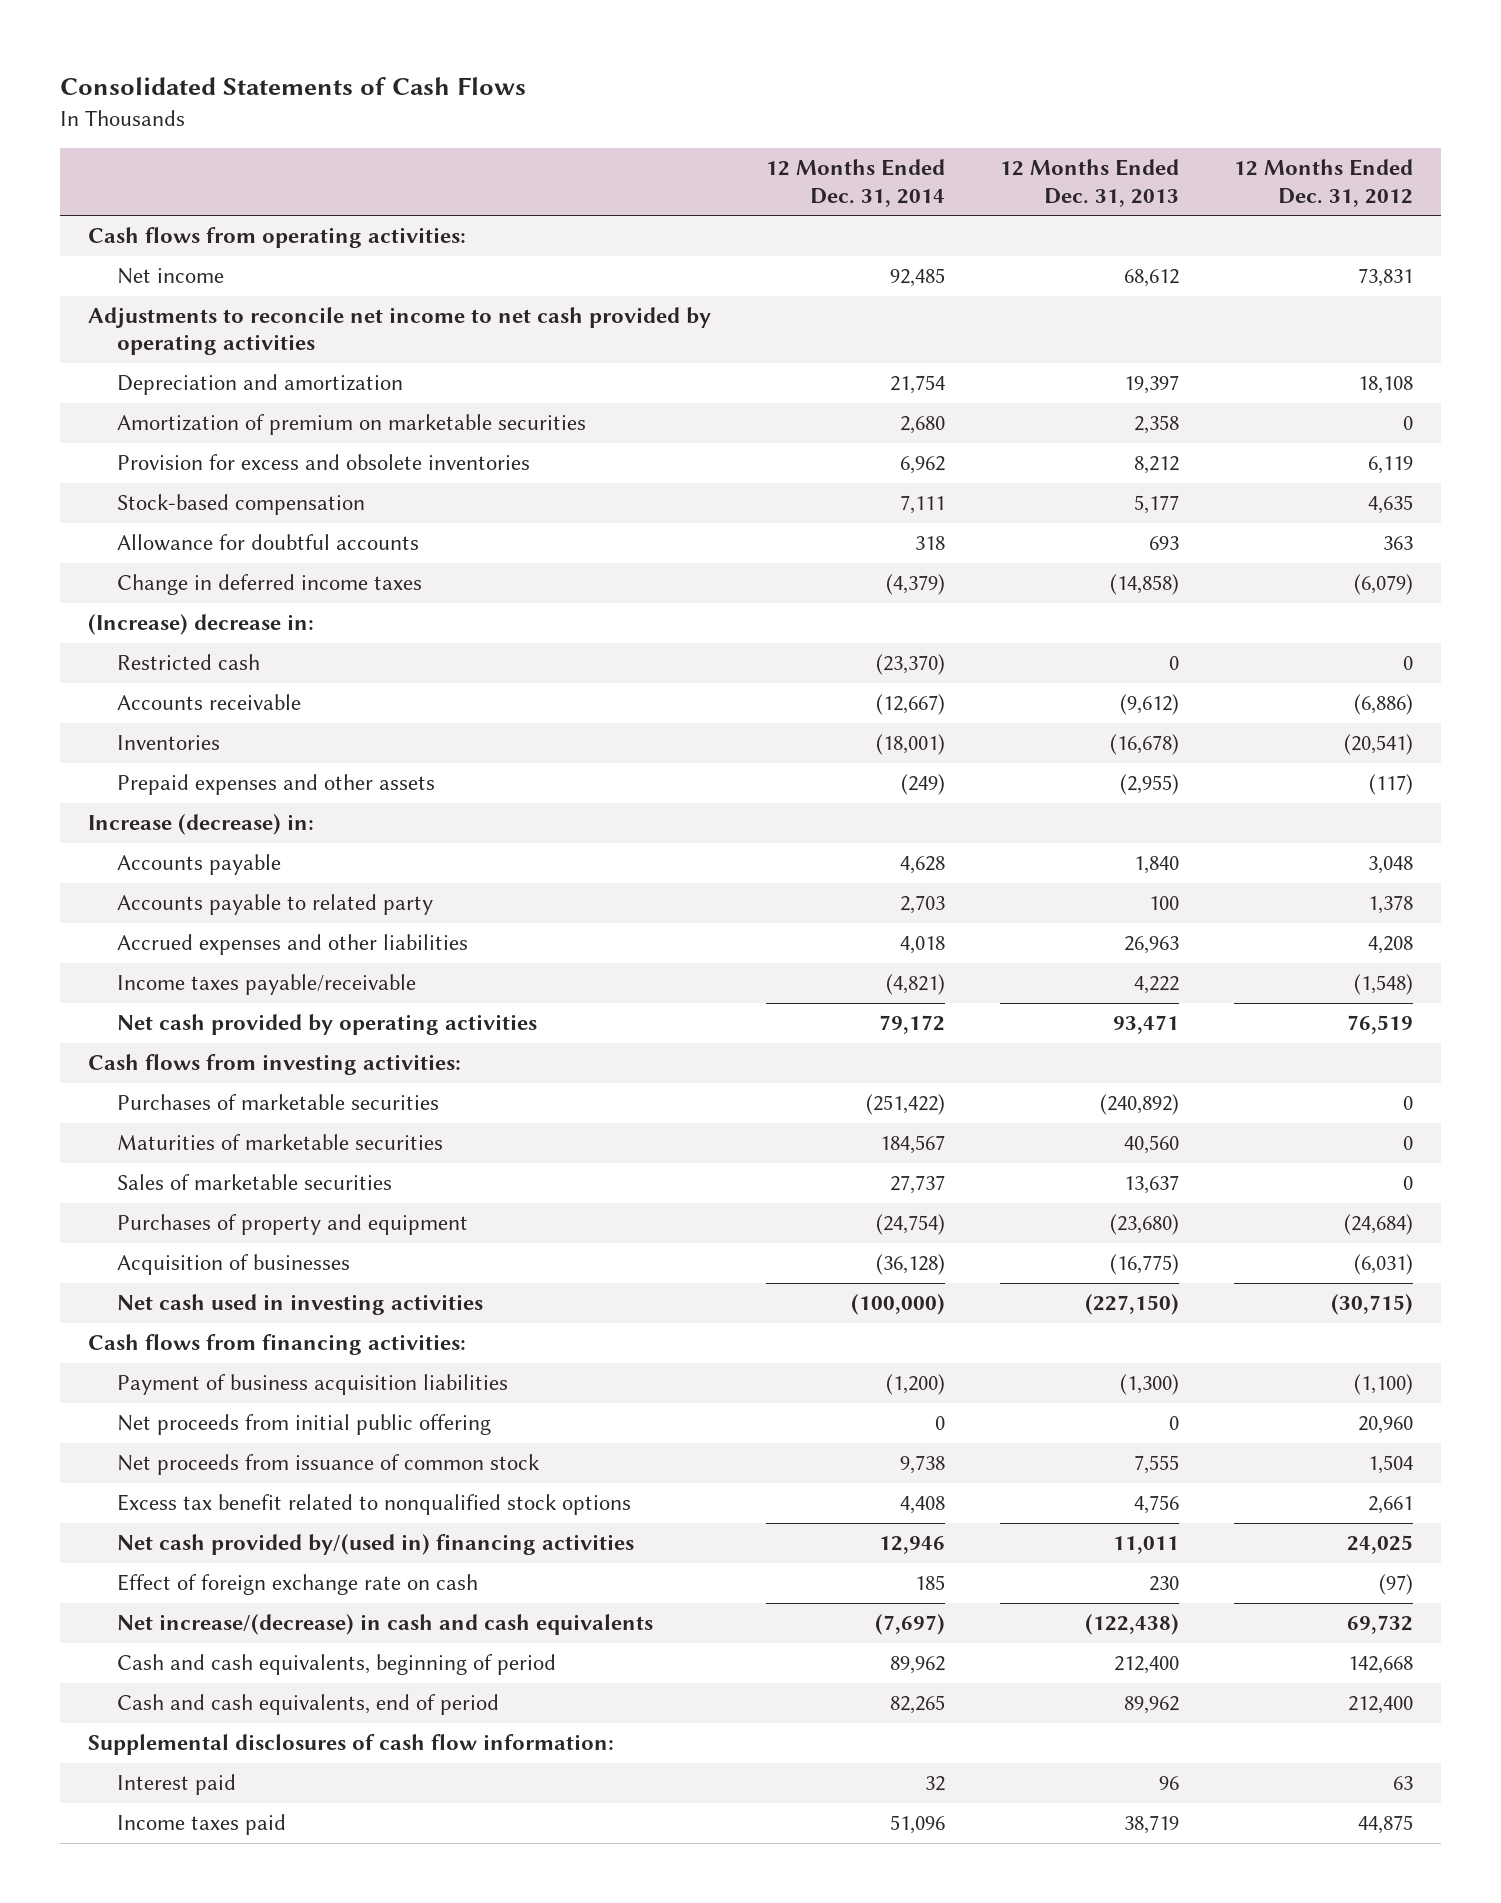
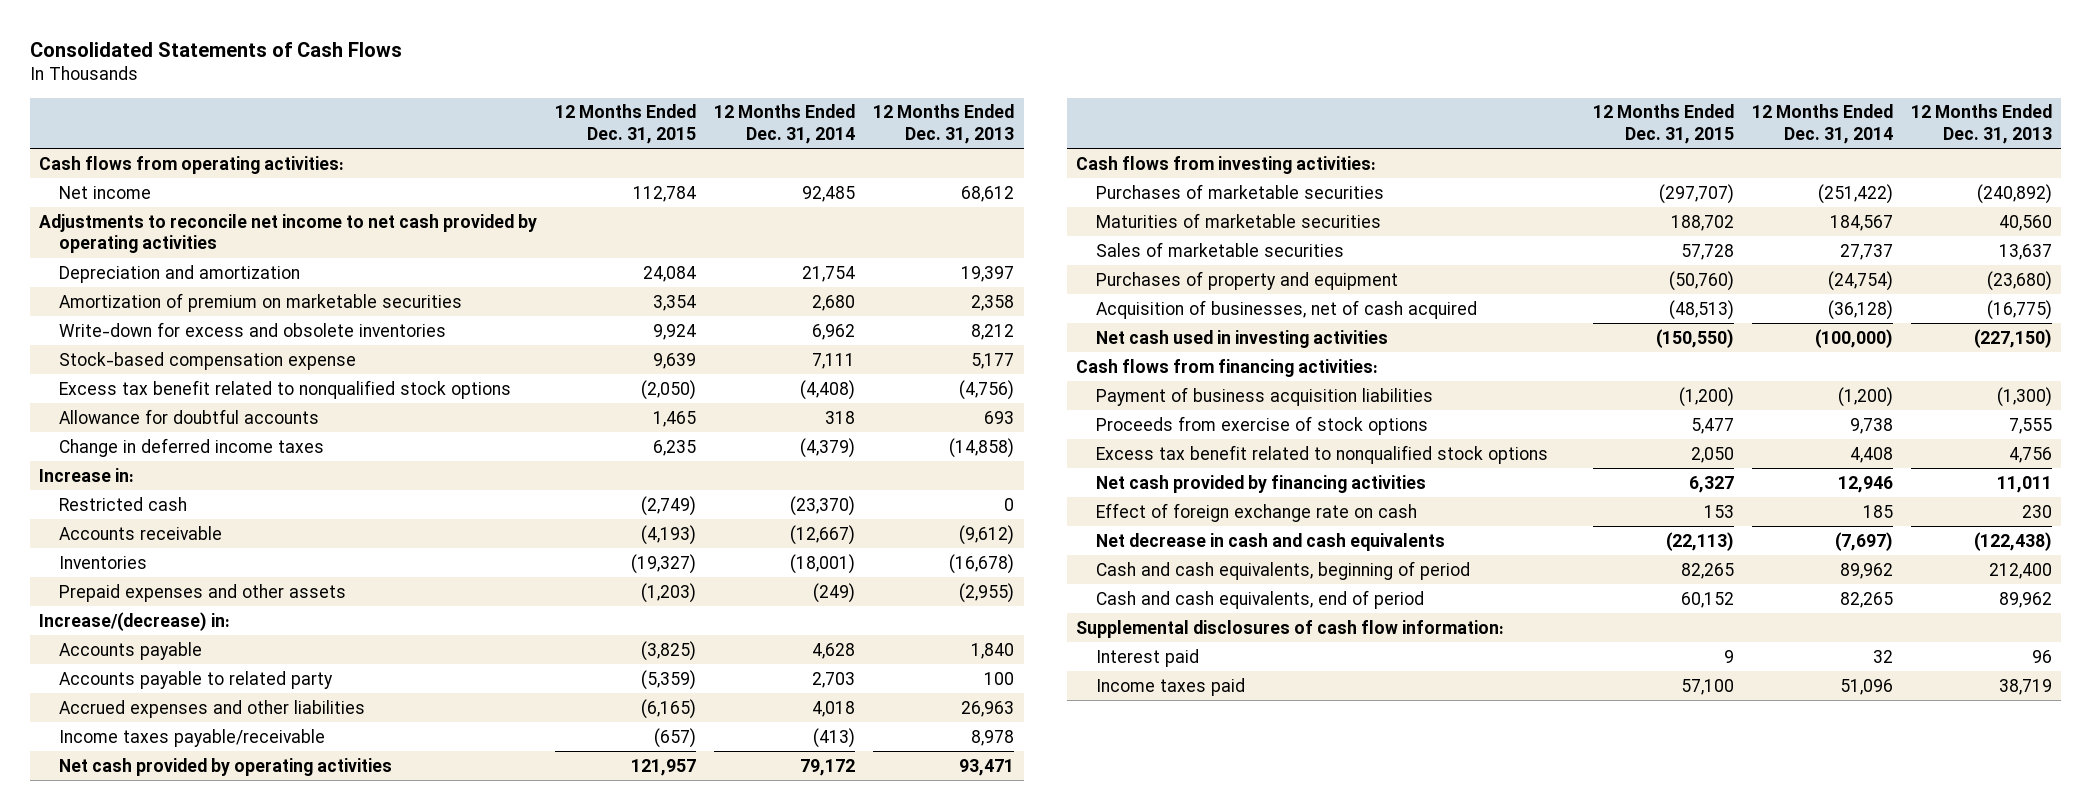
[1234,159,1414,207] 12 Months Ended Dec. 31, 2012 -> none
none -> [554,104,696,144] 12 Months Ended Dec. 31, 2015
[116,454,530,471] Provision for excess and obsolete inventories -> [58,321,446,337] Write-down for excess and obsolete inventories
[116,494,365,516] Stock-based compensation -> [58,351,356,370] Stock-based compensation expense
none -> [58,379,511,399] Excess tax benefit related to nonqualified stock options
[87,614,314,636] (Increase) decrease in: -> [38,467,134,482] Increase in:
[87,814,314,836] Increase (decrease) in: -> [38,611,230,631] Increase/(decrease) in:
[885,974,945,996] (4,821) -> [813,727,856,748] (413)
[1134,976,1180,995] 4,222 -> [971,729,1015,746] 8,978
[116,1254,350,1276] Acquisition of businesses -> [1096,299,1478,319] Acquisition of businesses, net of cash acquired
[116,1414,491,1436] Net proceeds from initial public offering -> none
[116,1454,540,1476] Net proceeds from issuance of common stock -> [1096,415,1429,435] Proceeds from exercise of stock options
[116,1534,634,1556] Net cash provided by/(used in) financing activities -> [1096,474,1427,493] Net cash provided by financing activities
[116,1614,653,1636] Net increase/(decrease) in cash and cash equivalents -> [1096,532,1446,551] Net decrease in cash and cash equivalents

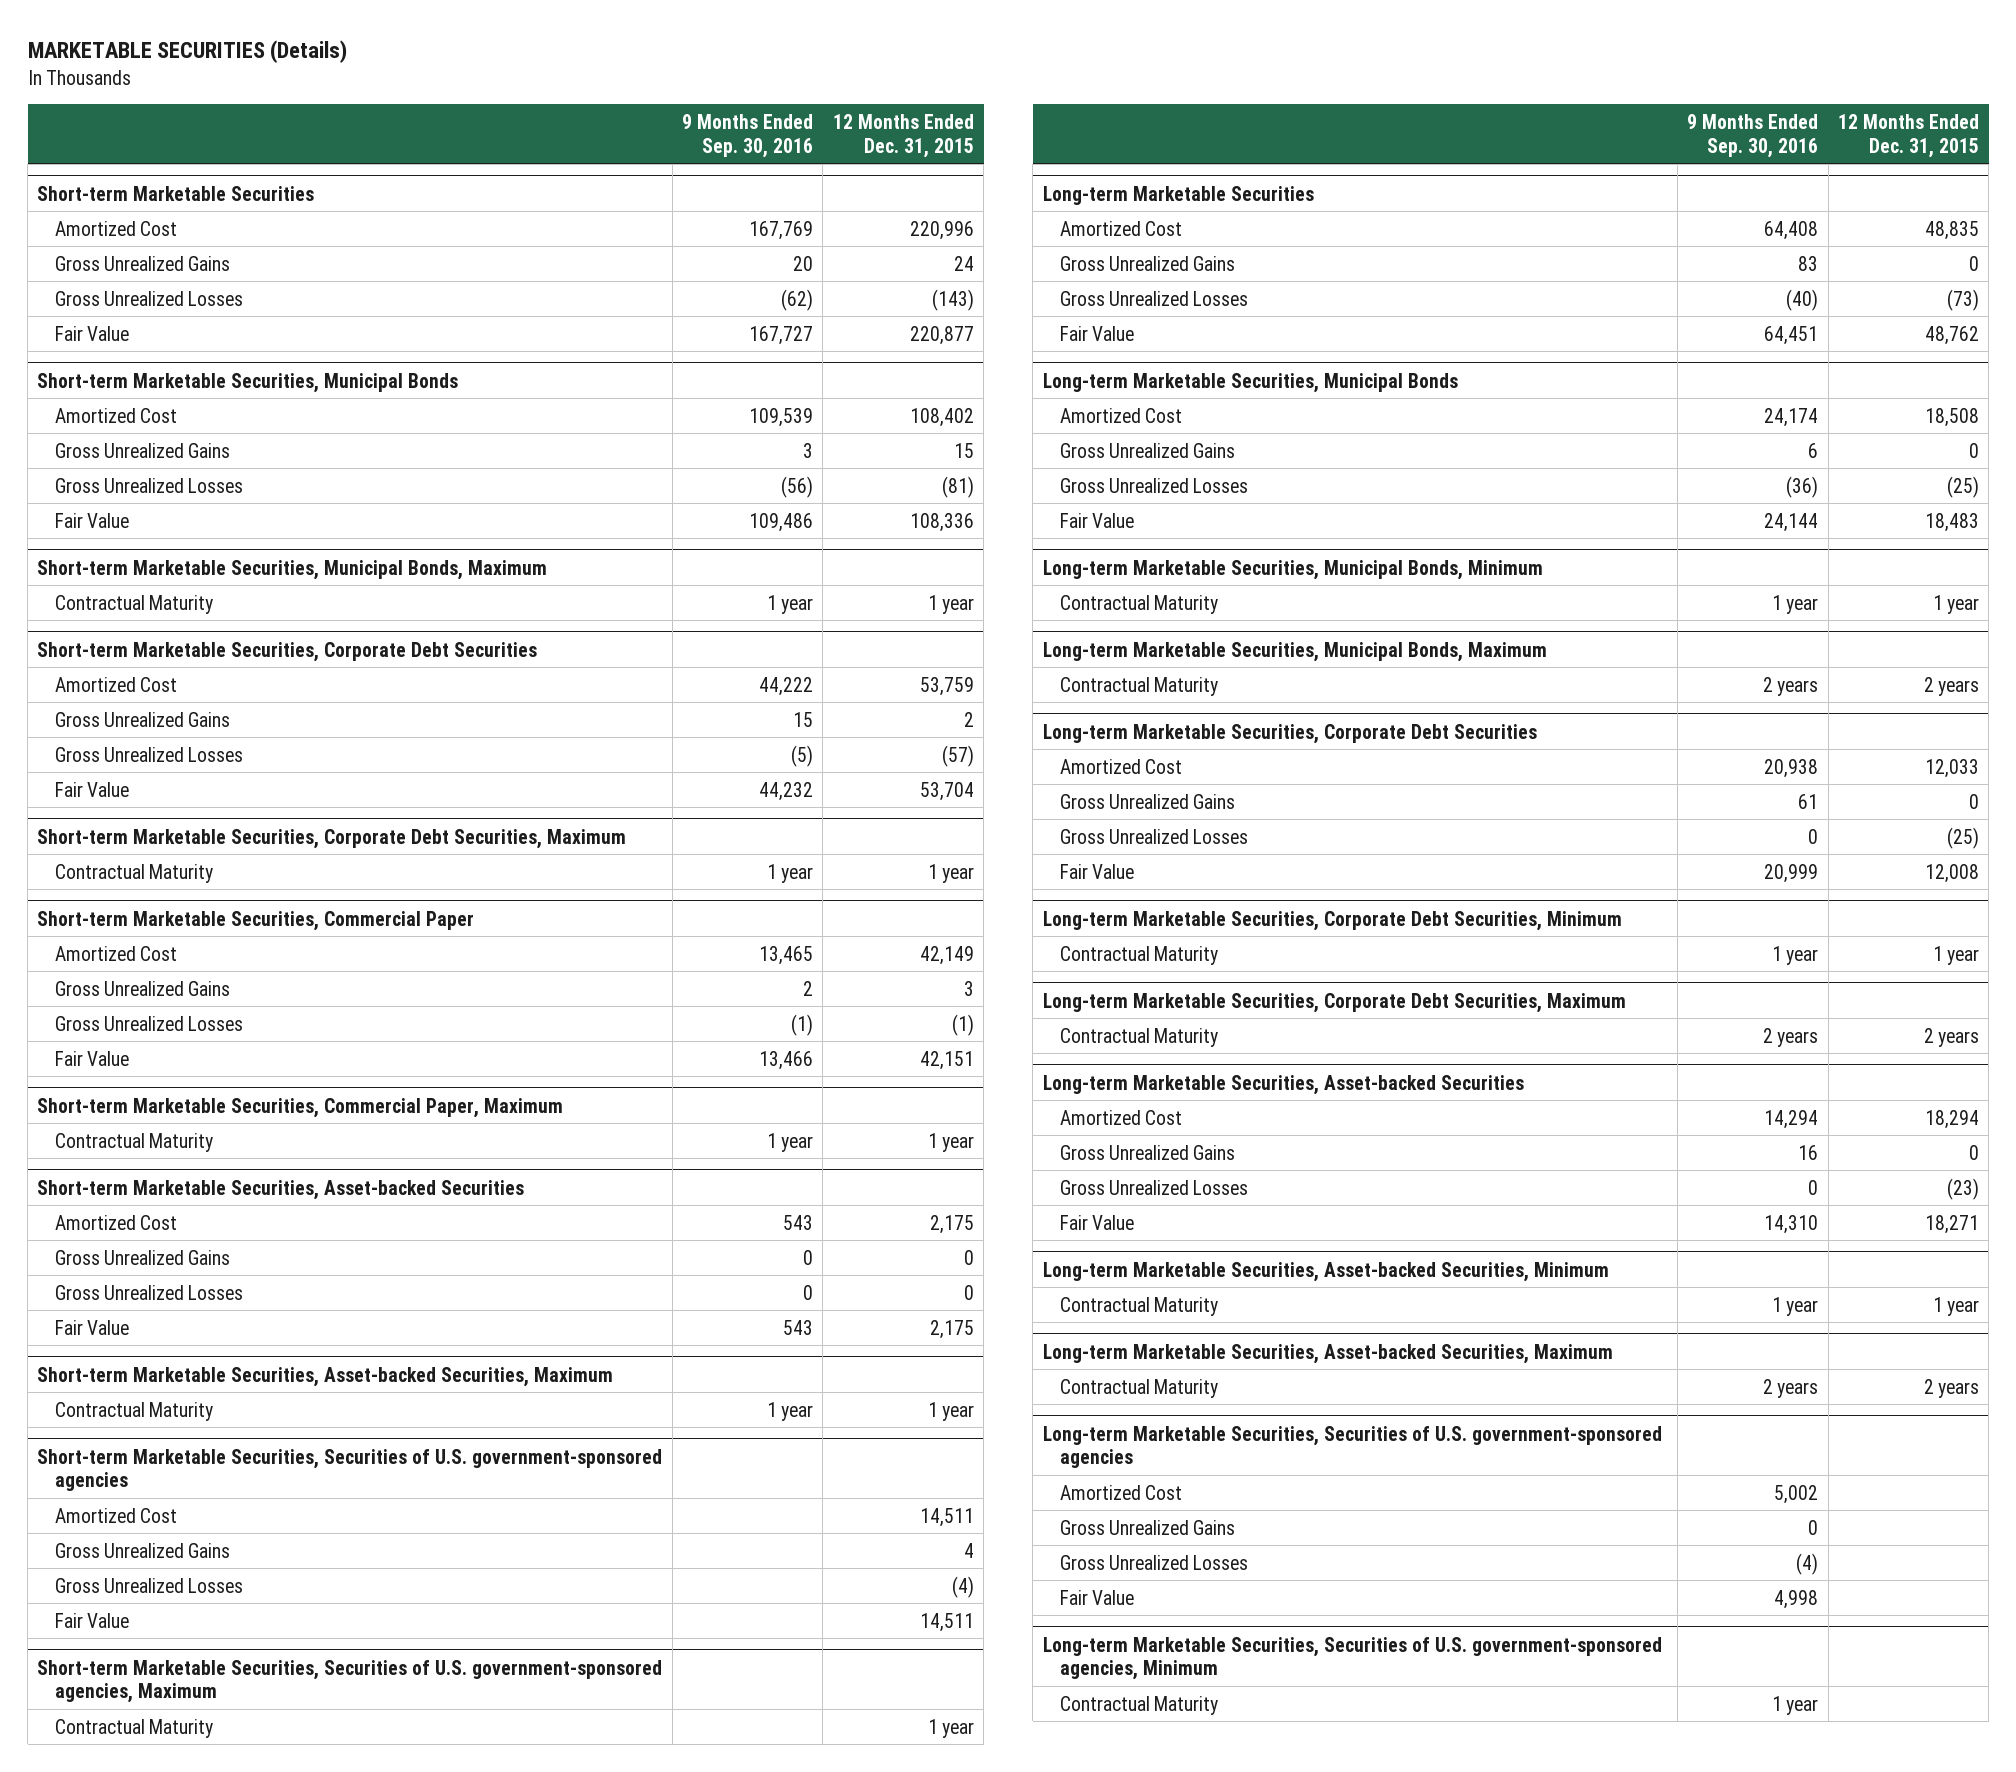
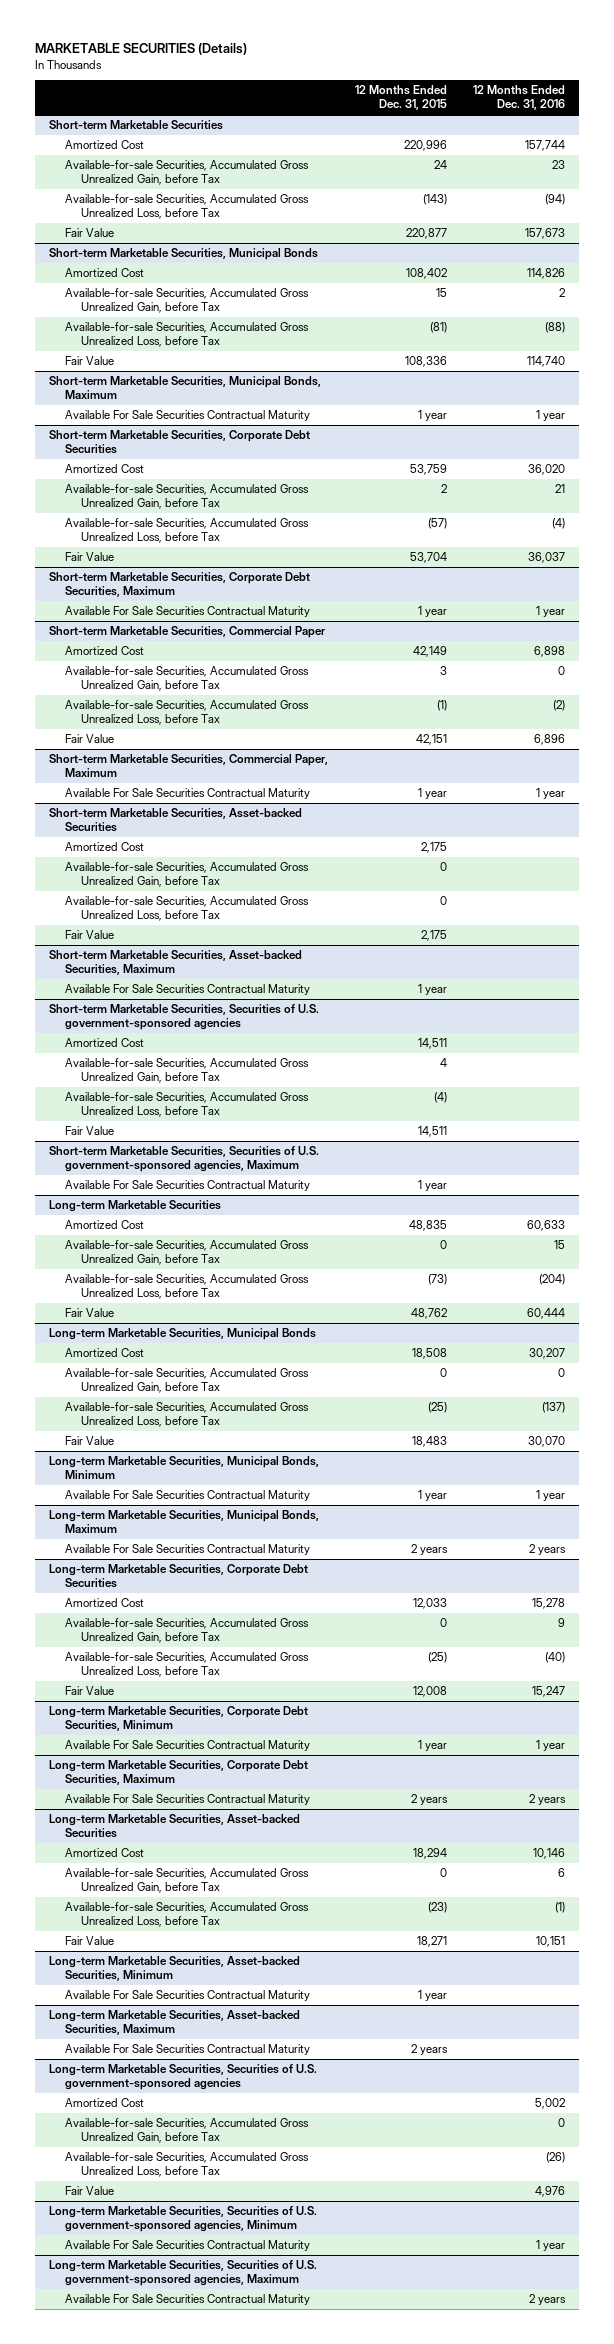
[682,113,814,158] 9 Months Ended Sep. 30, 2016 -> none
none -> [473,85,566,110] 12 Months Ended Dec. 31, 2016
[54,255,230,271] Gross Unrealized Gains -> [64,160,309,185] Available-for-sale Securities, Accumulated Gross Unrealized Gain, before Tax
[54,290,243,306] Gross Unrealized Losses -> [64,194,309,219] Available-for-sale Securities, Accumulated Gross Unrealized Loss, before Tax
[54,442,230,458] Gross Unrealized Gains -> [64,288,309,313] Available-for-sale Securities, Accumulated Gross Unrealized Gain, before Tax
[54,477,243,493] Gross Unrealized Losses -> [64,322,309,347] Available-for-sale Securities, Accumulated Gross Unrealized Loss, before Tax
[54,594,213,614] Contractual Maturity -> [64,410,310,422] Available For Sale Securities Contractual Maturity
[54,711,230,727] Gross Unrealized Gains -> [64,484,309,509] Available-for-sale Securities, Accumulated Gross Unrealized Gain, before Tax
[54,746,243,762] Gross Unrealized Losses -> [64,518,309,543] Available-for-sale Securities, Accumulated Gross Unrealized Loss, before Tax
[54,863,213,883] Contractual Maturity -> [64,606,310,618] Available For Sale Securities Contractual Maturity
[54,980,230,996] Gross Unrealized Gains -> [64,666,309,691] Available-for-sale Securities, Accumulated Gross Unrealized Gain, before Tax
[54,1015,243,1031] Gross Unrealized Losses -> [64,700,309,725] Available-for-sale Securities, Accumulated Gross Unrealized Loss, before Tax
[54,1132,213,1152] Contractual Maturity -> [64,788,310,800] Available For Sale Securities Contractual Maturity
[54,1249,230,1265] Gross Unrealized Gains -> [64,862,309,887] Available-for-sale Securities, Accumulated Gross Unrealized Gain, before Tax
[54,1284,243,1300] Gross Unrealized Losses -> [64,896,309,921] Available-for-sale Securities, Accumulated Gross Unrealized Loss, before Tax
[54,1401,213,1421] Contractual Maturity -> [64,984,310,996] Available For Sale Securities Contractual Maturity
[54,1542,230,1558] Gross Unrealized Gains -> [64,1058,309,1083] Available-for-sale Securities, Accumulated Gross Unrealized Gain, before Tax
[54,1577,243,1593] Gross Unrealized Losses -> [64,1092,309,1117] Available-for-sale Securities, Accumulated Gross Unrealized Loss, before Tax
[54,1718,213,1738] Contractual Maturity -> [64,1180,310,1192] Available For Sale Securities Contractual Maturity
[1060,255,1236,271] Gross Unrealized Gains -> [64,1240,309,1265] Available-for-sale Securities, Accumulated Gross Unrealized Gain, before Tax
[1060,290,1249,306] Gross Unrealized Losses -> [64,1274,309,1299] Available-for-sale Securities, Accumulated Gross Unrealized Loss, before Tax
[1060,442,1236,458] Gross Unrealized Gains -> [64,1368,309,1393] Available-for-sale Securities, Accumulated Gross Unrealized Gain, before Tax
[1060,477,1249,493] Gross Unrealized Losses -> [64,1402,309,1427] Available-for-sale Securities, Accumulated Gross Unrealized Loss, before Tax
[1060,594,1219,614] Contractual Maturity -> [64,1490,310,1502] Available For Sale Securities Contractual Maturity
[1060,676,1219,696] Contractual Maturity -> [64,1544,310,1556] Available For Sale Securities Contractual Maturity
[1060,793,1236,809] Gross Unrealized Gains -> [64,1618,309,1643] Available-for-sale Securities, Accumulated Gross Unrealized Gain, before Tax
[1060,828,1249,844] Gross Unrealized Losses -> [64,1652,309,1677] Available-for-sale Securities, Accumulated Gross Unrealized Loss, before Tax
[1060,945,1219,965] Contractual Maturity -> [64,1740,310,1752] Available For Sale Securities Contractual Maturity
[1060,1027,1219,1047] Contractual Maturity -> [64,1794,310,1806] Available For Sale Securities Contractual Maturity
[1060,1144,1236,1160] Gross Unrealized Gains -> [64,1868,309,1893] Available-for-sale Securities, Accumulated Gross Unrealized Gain, before Tax
[1060,1179,1249,1195] Gross Unrealized Losses -> [64,1902,309,1927] Available-for-sale Securities, Accumulated Gross Unrealized Loss, before Tax
[1060,1296,1219,1316] Contractual Maturity -> [64,1990,310,2002] Available For Sale Securities Contractual Maturity
[1060,1378,1219,1398] Contractual Maturity -> [64,2044,310,2056] Available For Sale Securities Contractual Maturity
[1060,1519,1236,1535] Gross Unrealized Gains -> [64,2118,309,2143] Available-for-sale Securities, Accumulated Gross Unrealized Gain, before Tax
[1060,1554,1249,1570] Gross Unrealized Losses -> [64,2152,309,2177] Available-for-sale Securities, Accumulated Gross Unrealized Loss, before Tax
[1060,1695,1219,1715] Contractual Maturity -> [64,2240,310,2252] Available For Sale Securities Contractual Maturity
none -> [48,2260,317,2286] Long-term Marketable Securities, Securities of U.S. government-sponsored agencies, Maximum
none -> [64,2294,310,2306] Available For Sale Securities Contractual Maturity

